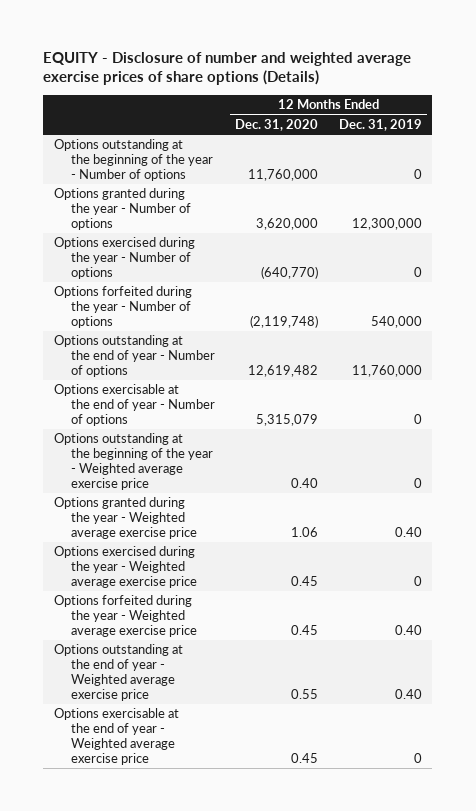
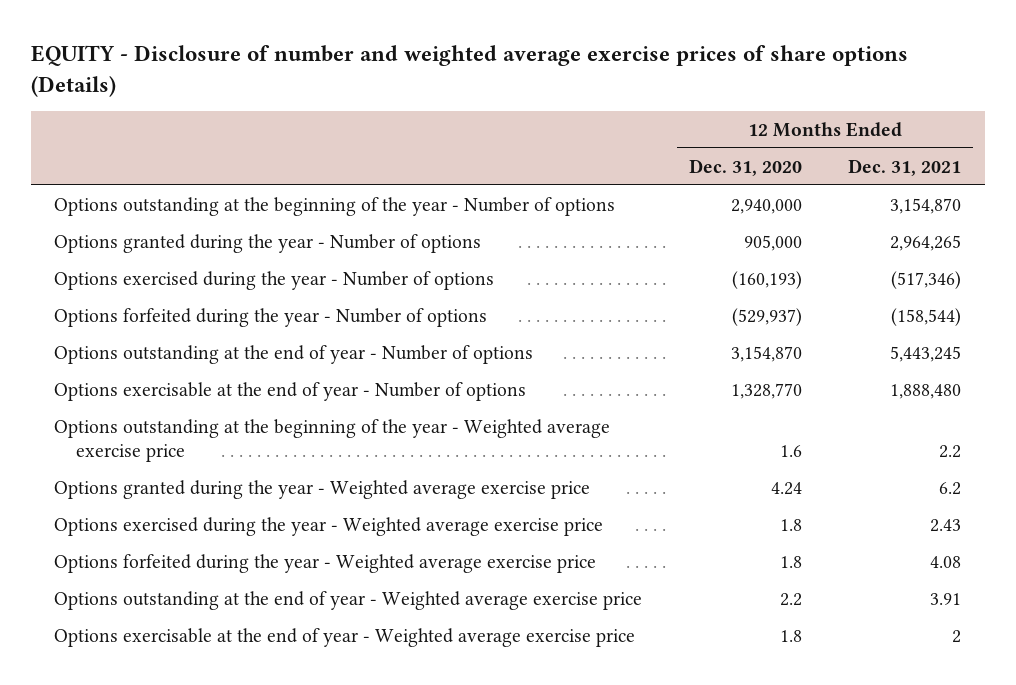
[339,118,423,131] Dec. 31, 2019 -> none
none -> [848,158,962,176] Dec. 31, 2021
[248,169,319,182] 11,760,000 -> [730,198,802,214] 2,940,000
[256,218,319,231] 3,620,000 -> [743,234,802,251] 905,000
[261,266,319,280] (640,770) -> [731,270,802,289] (160,193)
[250,315,319,329] (2,119,748) -> [731,307,802,326] (529,937)
[248,365,319,378] 12,619,482 -> [730,345,802,362] 3,154,870
[256,414,319,427] 5,315,079 -> [730,382,802,399] 1,328,770
[291,477,319,488] 0.40 -> [779,444,802,457] 1.6
[291,527,319,538] 1.06 -> [770,481,802,495] 4.24
[291,576,319,587] 0.45 -> [779,518,802,531] 1.8
[291,625,319,636] 0.45 -> [779,555,802,568] 1.8
[291,688,319,699] 0.55 -> [779,592,802,606] 2.2
[291,752,319,763] 0.45 -> [779,629,802,642] 1.8

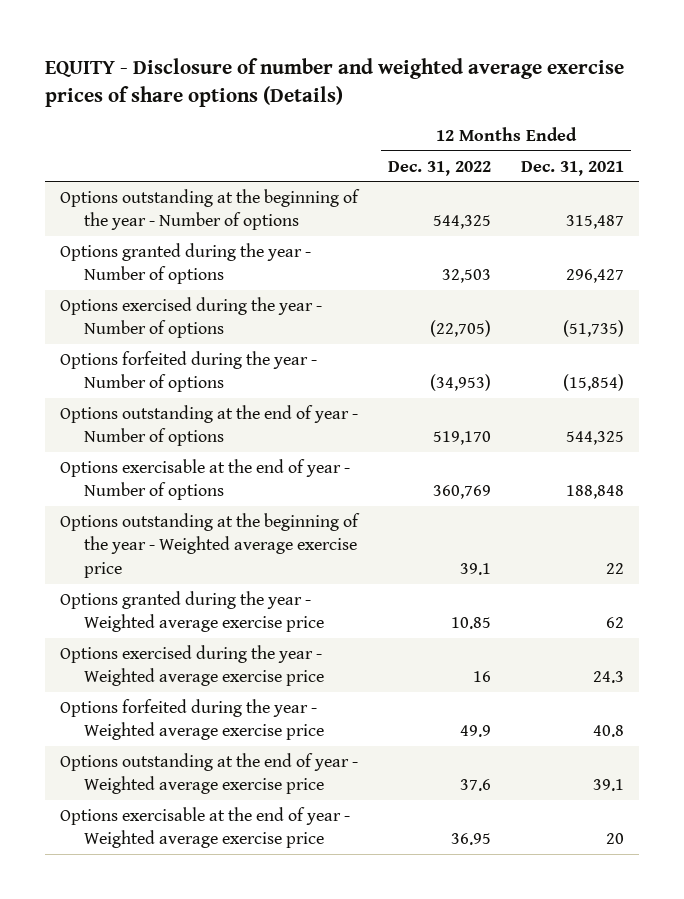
[688,158,802,176] Dec. 31, 2020 -> none
none -> [388,160,492,176] Dec. 31, 2022
[890,197,962,214] 3,154,870 -> [565,215,624,230] 315,487
[890,234,962,251] 2,964,265 -> [565,269,624,284] 296,427
[891,270,962,289] (517,346) -> [562,320,624,338] (51,735)
[891,307,962,326] (158,544) -> [562,374,624,392] (15,854)
[890,345,962,362] 5,443,245 -> [565,431,624,446] 544,325
[890,383,962,399] 1,888,480 -> [565,485,624,500] 188,848
[939,444,962,458] 2.2 -> [605,562,624,574] 22
[939,481,962,495] 6.2 -> [605,617,624,629] 62
[930,518,962,532] 2.43 -> [592,671,624,684] 24.3
[930,555,962,568] 4.08 -> [592,725,624,738] 40.8
[930,592,962,605] 3.91 -> [592,779,624,792] 39.1
[952,629,962,643] 2 -> [605,833,624,845] 20

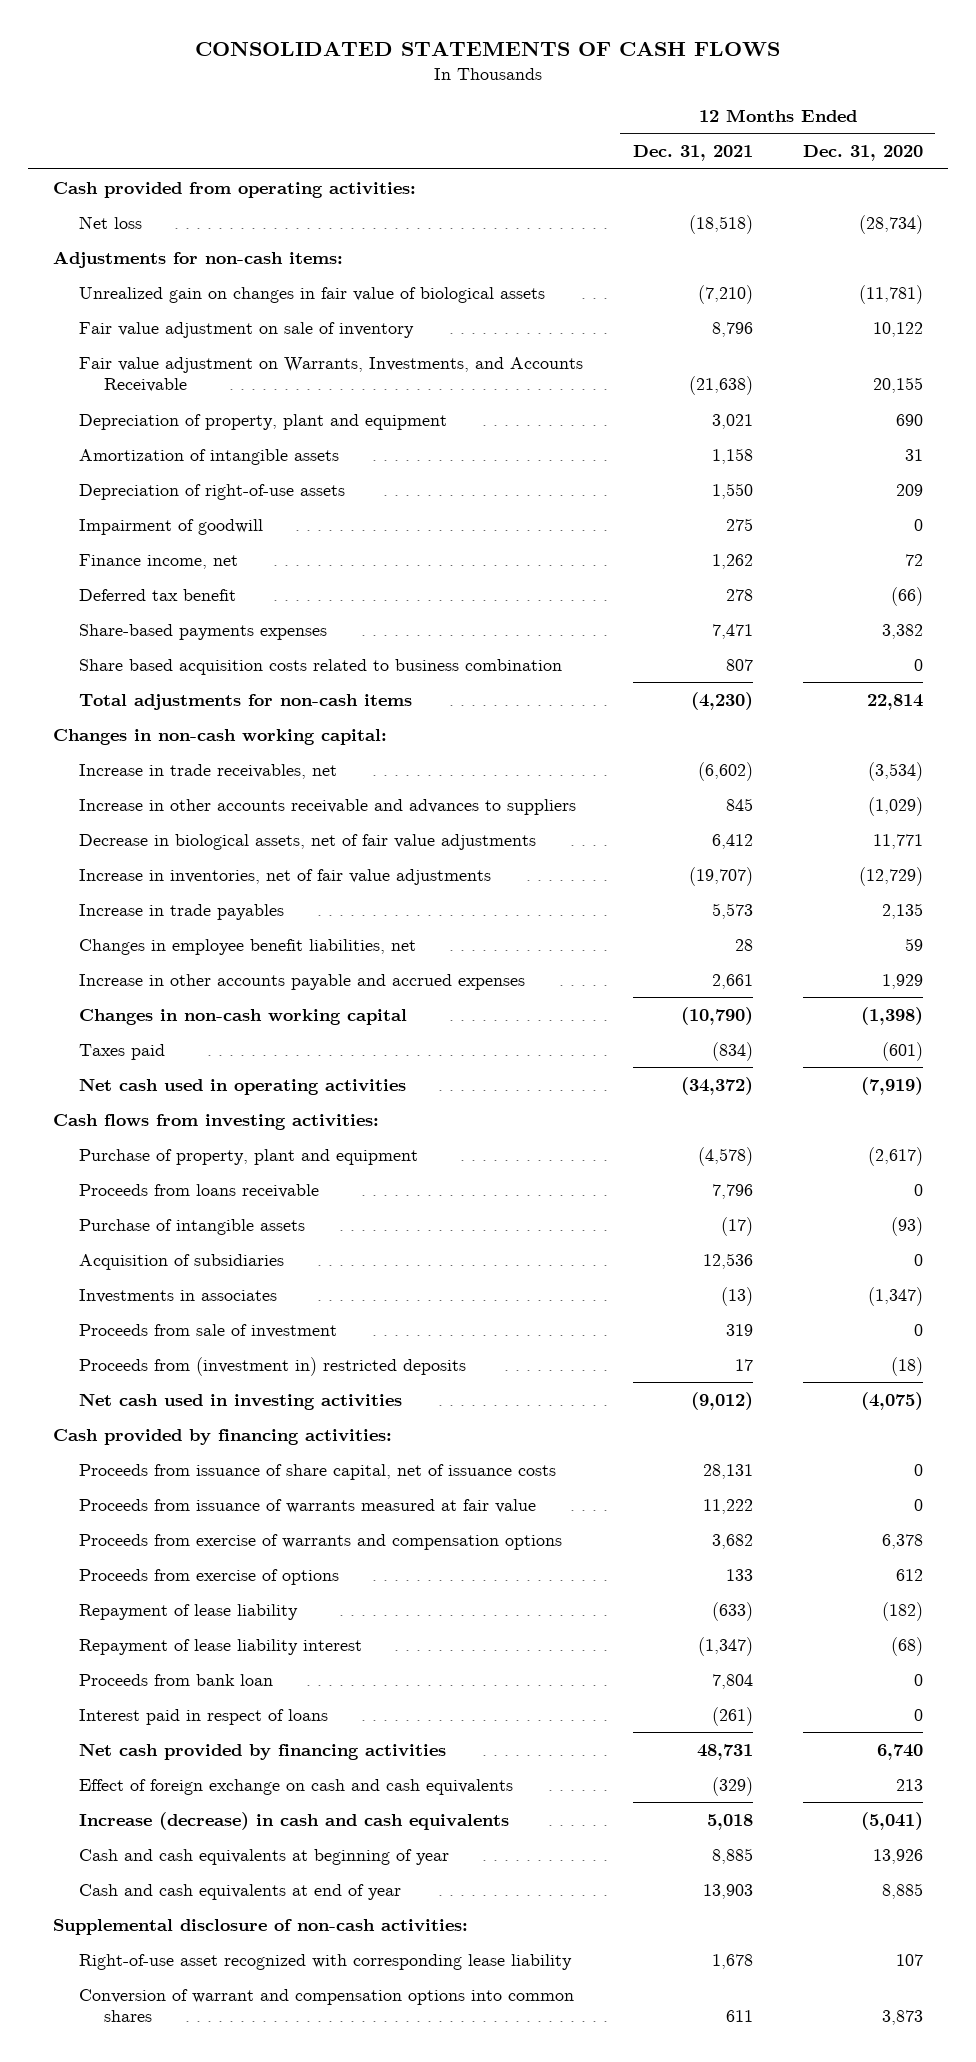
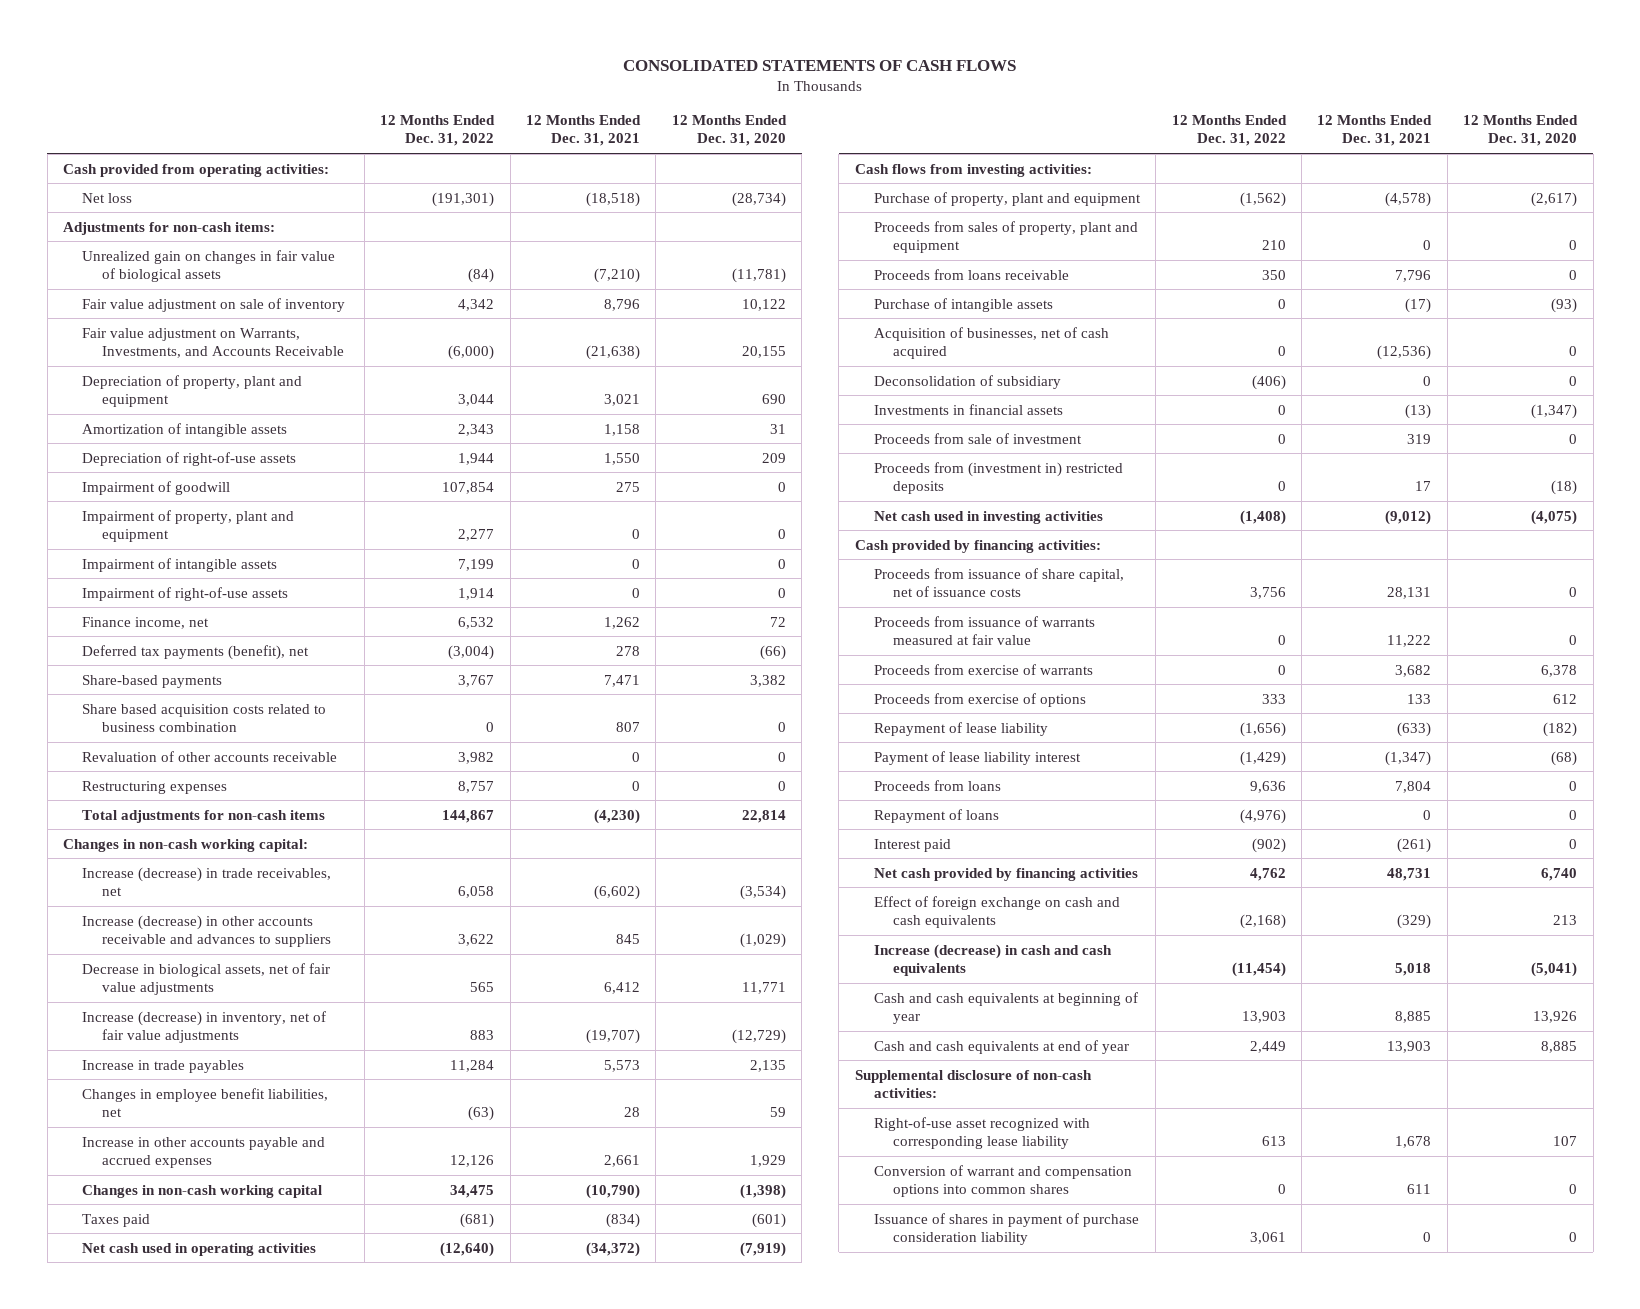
none -> [380,114,496,147] 12 Months Ended Dec. 31, 2022
none -> [82,509,295,542] Impairment of property, plant and equipment
none -> [82,557,278,572] Impairment of intangible assets
none -> [82,586,289,601] Impairment of right-of-use assets
[78,588,236,601] Deferred tax benefit -> [82,644,310,660] Deferred tax payments (benefit), net
[78,623,327,640] Share-based payments expenses -> [82,674,223,688] Share-based payments
none -> [82,750,338,762] Revaluation of other accounts receivable
none -> [82,780,228,794] Restructuring expenses
[78,763,337,779] Increase in trade receivables, net -> [82,866,332,896] Increase (decrease) in trade receivables, net
[78,798,576,815] Increase in other accounts receivable and advances to suppliers -> [82,914,331,947] Increase (decrease) in other accounts receivable and advances to suppliers
[78,868,491,885] Increase in inventories, net of fair value adjustments -> [82,1010,327,1043] Increase (decrease) in inventory, net of fair value adjustments
none -> [873,220,1138,253] Proceeds from sales of property, plant and equipment
[78,1253,284,1270] Acquisition of subsidiaries -> [873,326,1109,359] Acquisition of businesses, net of cash acquired
[702,1252,753,1269] 12,536 -> [1377,344,1432,360] (12,536)
none -> [873,374,1061,389] Deconsolidation of subsidiary
[78,1288,277,1303] Investments in associates -> [873,403,1063,415] Investments in financial assets
[78,1533,562,1550] Proceeds from exercise of warrants and compensation options -> [873,663,1093,675] Proceeds from exercise of warrants
[78,1638,362,1655] Repayment of lease liability interest -> [873,750,1081,765] Payment of lease liability interest
[78,1673,273,1686] Proceeds from bank loan -> [873,779,1001,791] Proceeds from loans
none -> [873,808,999,823] Repayment of loans
[78,1708,328,1725] Interest paid in respect of loans -> [873,838,951,852] Interest paid
[881,2010,923,2026] 3,873 -> [1569,1183,1578,1194] 0
none -> [873,1212,1139,1245] Issuance of shares in payment of purchase consideration liability

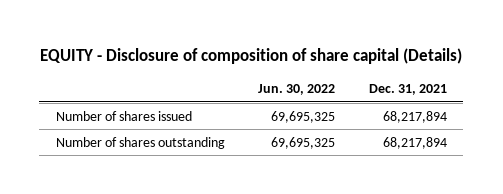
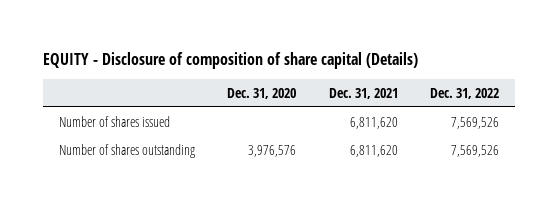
[258,84,336,96] Jun. 30, 2022 -> none
none -> [227,87,297,99] Dec. 31, 2020
none -> [429,87,499,99] Dec. 31, 2022
[382,110,447,123] 68,217,894 -> [349,117,398,130] 6,811,620
[382,136,447,149] 68,217,894 -> [349,145,398,158] 6,811,620

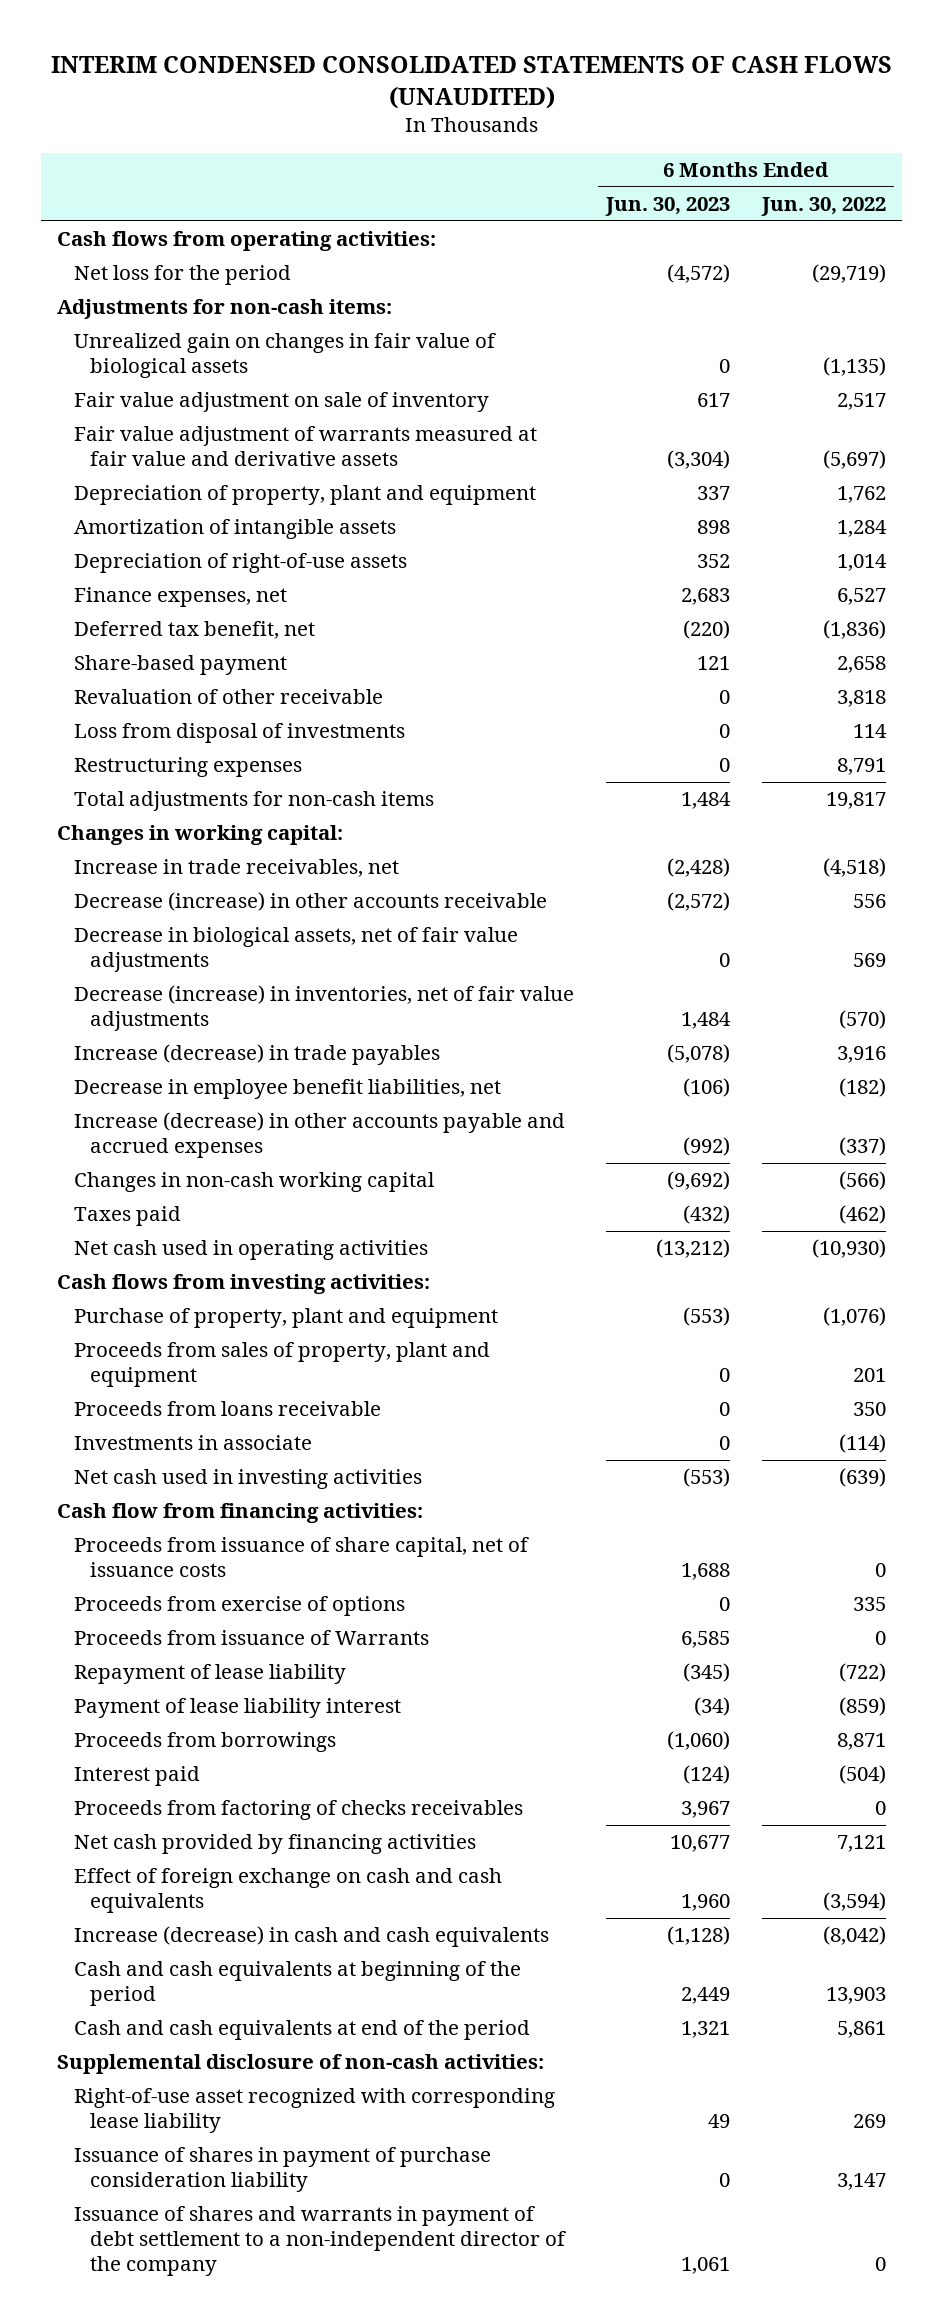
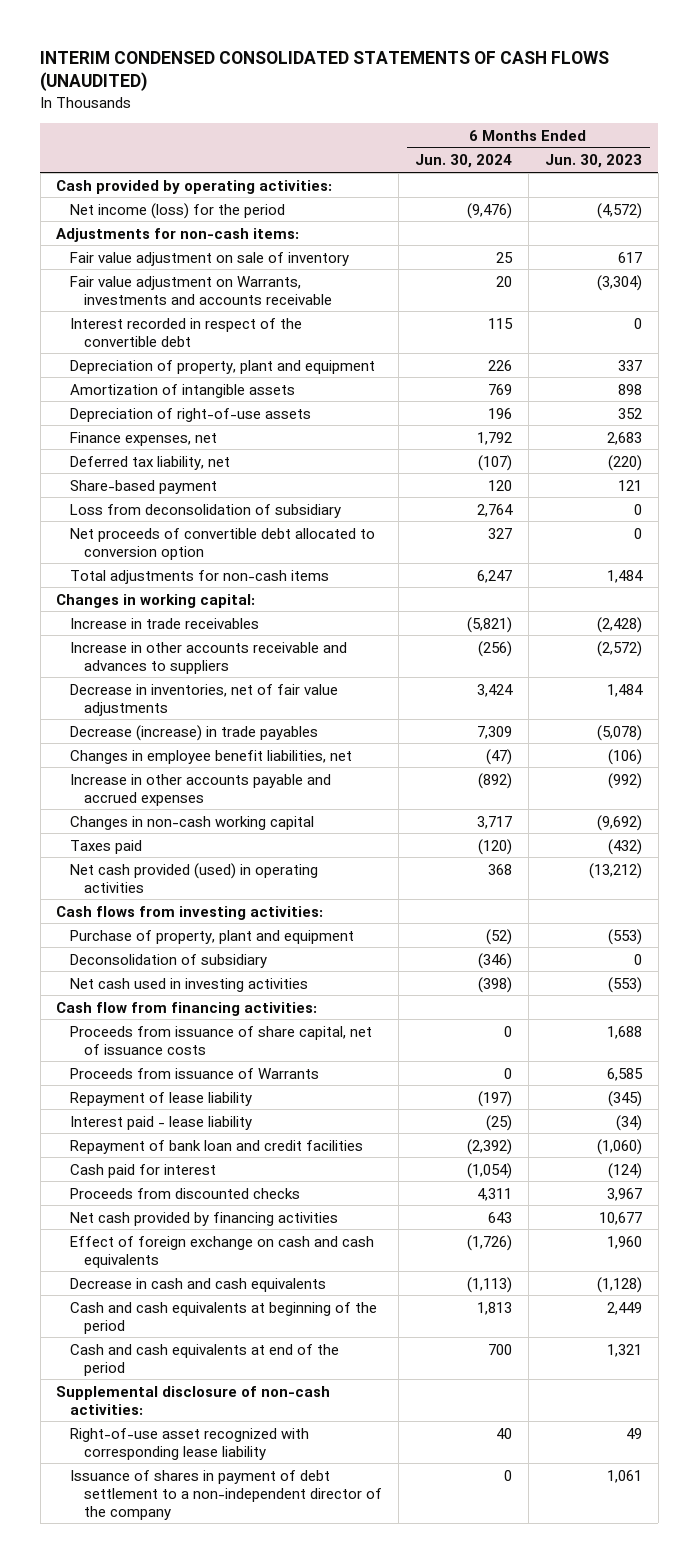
[761,197,887,217] Jun. 30, 2022 -> none
none -> [415,154,513,169] Jun. 30, 2024
[57,231,437,252] Cash flows from operating activities: -> [56,179,333,194] Cash provided by operating activities:
[73,265,291,286] Net loss for the period -> [70,202,286,219] Net income (loss) for the period
[73,333,496,379] Unrealized gain on changes in fair value of biological assets -> none
[73,426,537,467] Fair value adjustment of warrants measured at fair value and derivative assets -> [70,275,333,305] Fair value adjustment on Warrants, investments and accounts receivable
none -> [70,317,303,347] Interest recorded in respect of the convertible debt
[73,621,315,640] Deferred tax benefit, net -> [70,455,231,470] Deferred tax liability, net
[73,689,383,705] Revaluation of other receivable -> none
[73,723,405,744] Loss from disposal of investments -> none
[73,757,302,778] Restructuring expenses -> none
none -> [70,503,342,518] Loss from deconsolidation of subsidiary
none -> [70,527,376,560] Net proceeds of convertible debt allocated to conversion option
[73,927,518,973] Decrease in biological assets, net of fair value adjustments -> none
[73,859,399,878] Increase in trade receivables, net -> [70,617,260,629] Increase in trade receivables
[73,892,547,912] Decrease (increase) in other accounts receivable -> [70,641,348,674] Increase in other accounts receivable and advances to suppliers
[73,985,574,1032] Decrease (increase) in inventories, net of fair value adjustments -> [70,683,339,716] Decrease in inventories, net of fair value adjustments
[73,1044,440,1066] Increase (decrease) in trade payables -> [70,724,319,741] Decrease (increase) in trade payables
[73,1079,501,1100] Decrease in employee benefit liabilities, net -> [70,749,353,764] Changes in employee benefit liabilities, net
[73,1112,565,1159] Increase (decrease) in other accounts payable and accrued expenses -> [70,773,332,806] Increase in other accounts payable and accrued expenses
[73,1240,428,1261] Net cash used in operating activities -> [70,862,319,893] Net cash provided (used) in operating activities
[73,1342,490,1388] Proceeds from sales of property, plant and equipment -> none
[73,1401,381,1417] Proceeds from loans receivable -> none
[73,1435,312,1451] Investments in associate -> none
none -> [70,953,268,968] Deconsolidation of subsidiary
[73,1596,405,1617] Proceeds from exercise of options -> none
[73,1698,401,1719] Payment of lease liability interest -> [70,1115,253,1130] Interest paid - lease liability
[73,1732,336,1753] Proceeds from borrowings -> [70,1139,364,1154] Repayment of bank loan and credit facilities
[73,1766,200,1787] Interest paid -> [70,1163,217,1178] Cash paid for interest
[73,1800,523,1821] Proceeds from factoring of checks receivables -> [70,1187,301,1199] Proceeds from discounted checks
[73,1926,549,1948] Increase (decrease) in cash and cash equivalents -> [70,1277,327,1292] Decrease in cash and cash equivalents
[73,2147,491,2193] Issuance of shares in payment of purchase consideration liability -> none
[73,2206,567,2276] Issuance of shares and warrants in payment of debt settlement to a non-independent director of the company -> [70,1469,383,1520] Issuance of shares in payment of debt settlement to a non-independent director of the company

